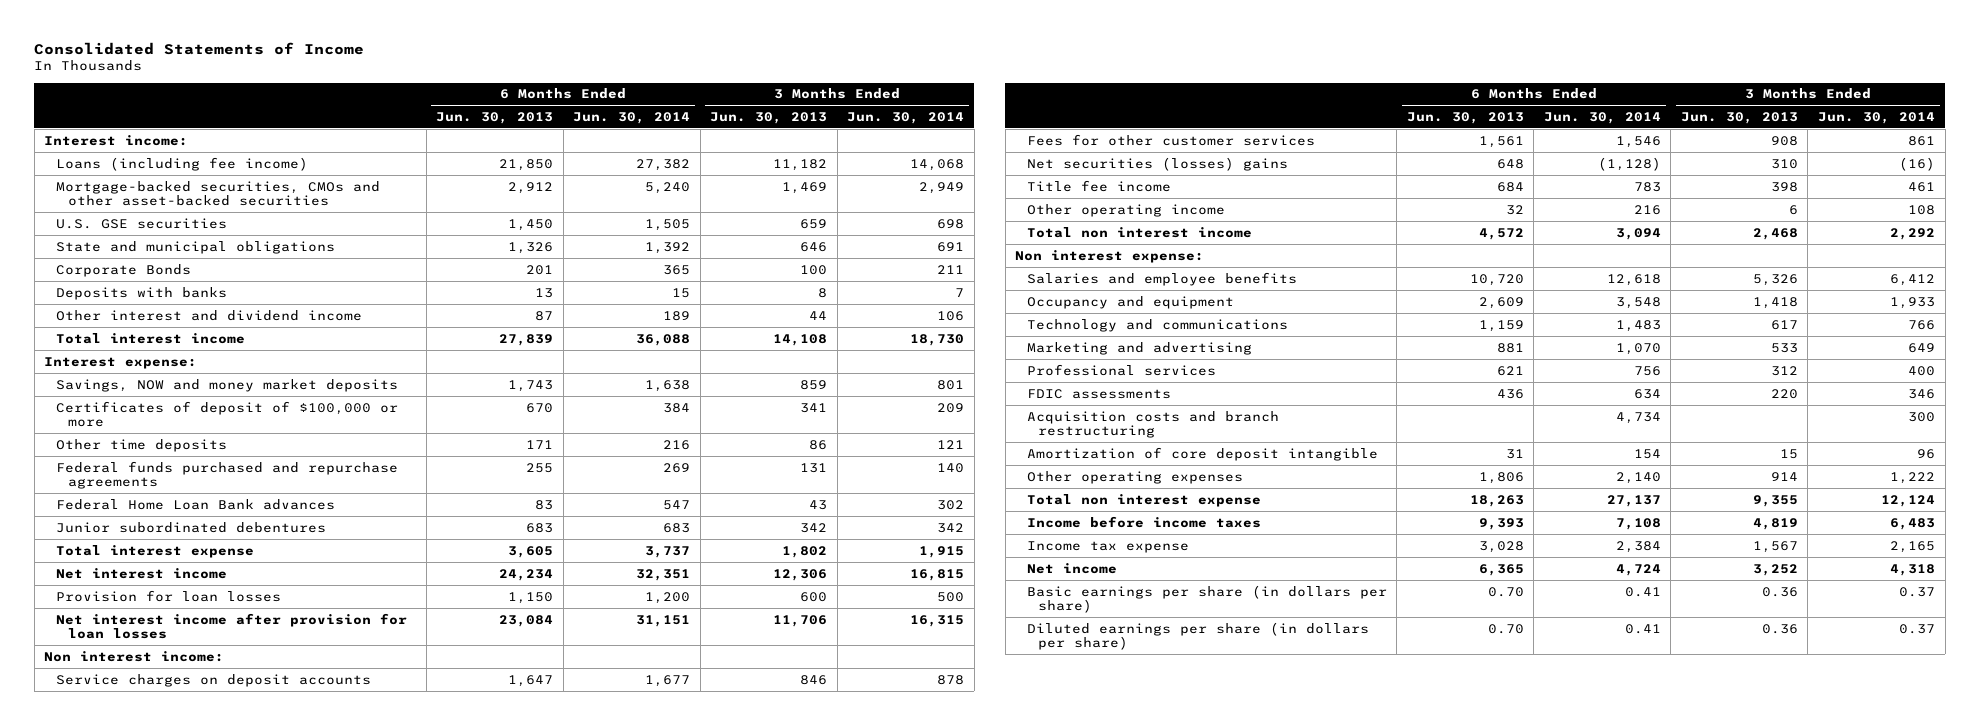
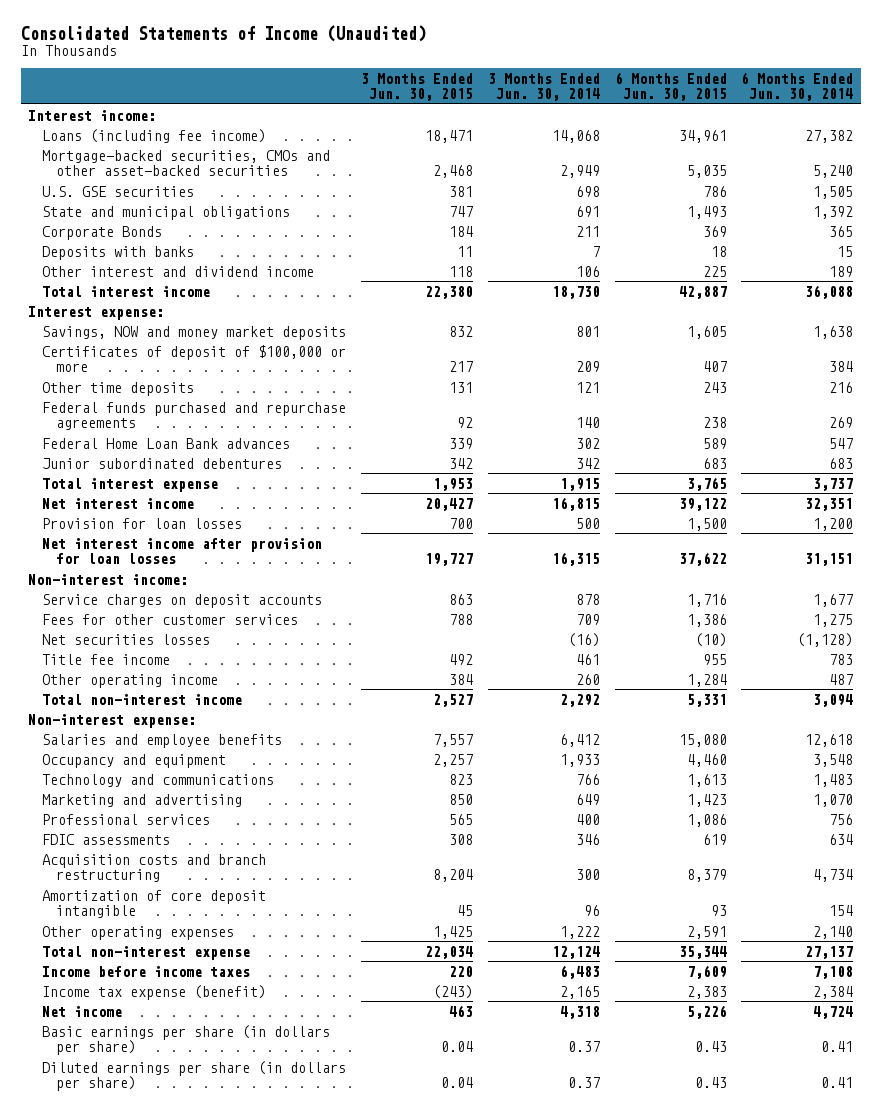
[34,41,365,55] Consolidated Statements of Income -> [21,24,427,42] Consolidated Statements of Income (Unaudited)
[436,111,554,124] Jun. 30, 2013 -> none
[710,111,828,124] Jun. 30, 2013 -> none
none -> [361,73,474,102] 3 Months Ended Jun. 30, 2015
none -> [614,72,727,102] 6 Months Ended Jun. 30, 2015
[44,650,225,662] Non interest income: -> [28,573,189,585] Non-interest income:
[1615,135,1661,148] 1,546 -> [813,613,854,627] 1,275
[1907,135,1935,146] 861 -> [575,613,600,625] 709
[1026,156,1288,171] Net securities (losses) gains -> [42,633,211,645] Net securities losses
[1633,204,1661,215] 216 -> [829,673,854,685] 487
[1907,204,1935,215] 108 -> [575,673,600,685] 260
[1026,226,1252,238] Total non interest income -> [42,693,243,705] Total non-interest income
[1015,249,1205,263] Non interest expense: -> [28,713,197,728] Non-interest expense:
[1026,493,1261,507] Total non interest expense -> [42,945,251,960] Total non-interest expense
[1026,540,1189,553] Income tax expense -> [42,984,267,1000] Income tax expense (benefit)

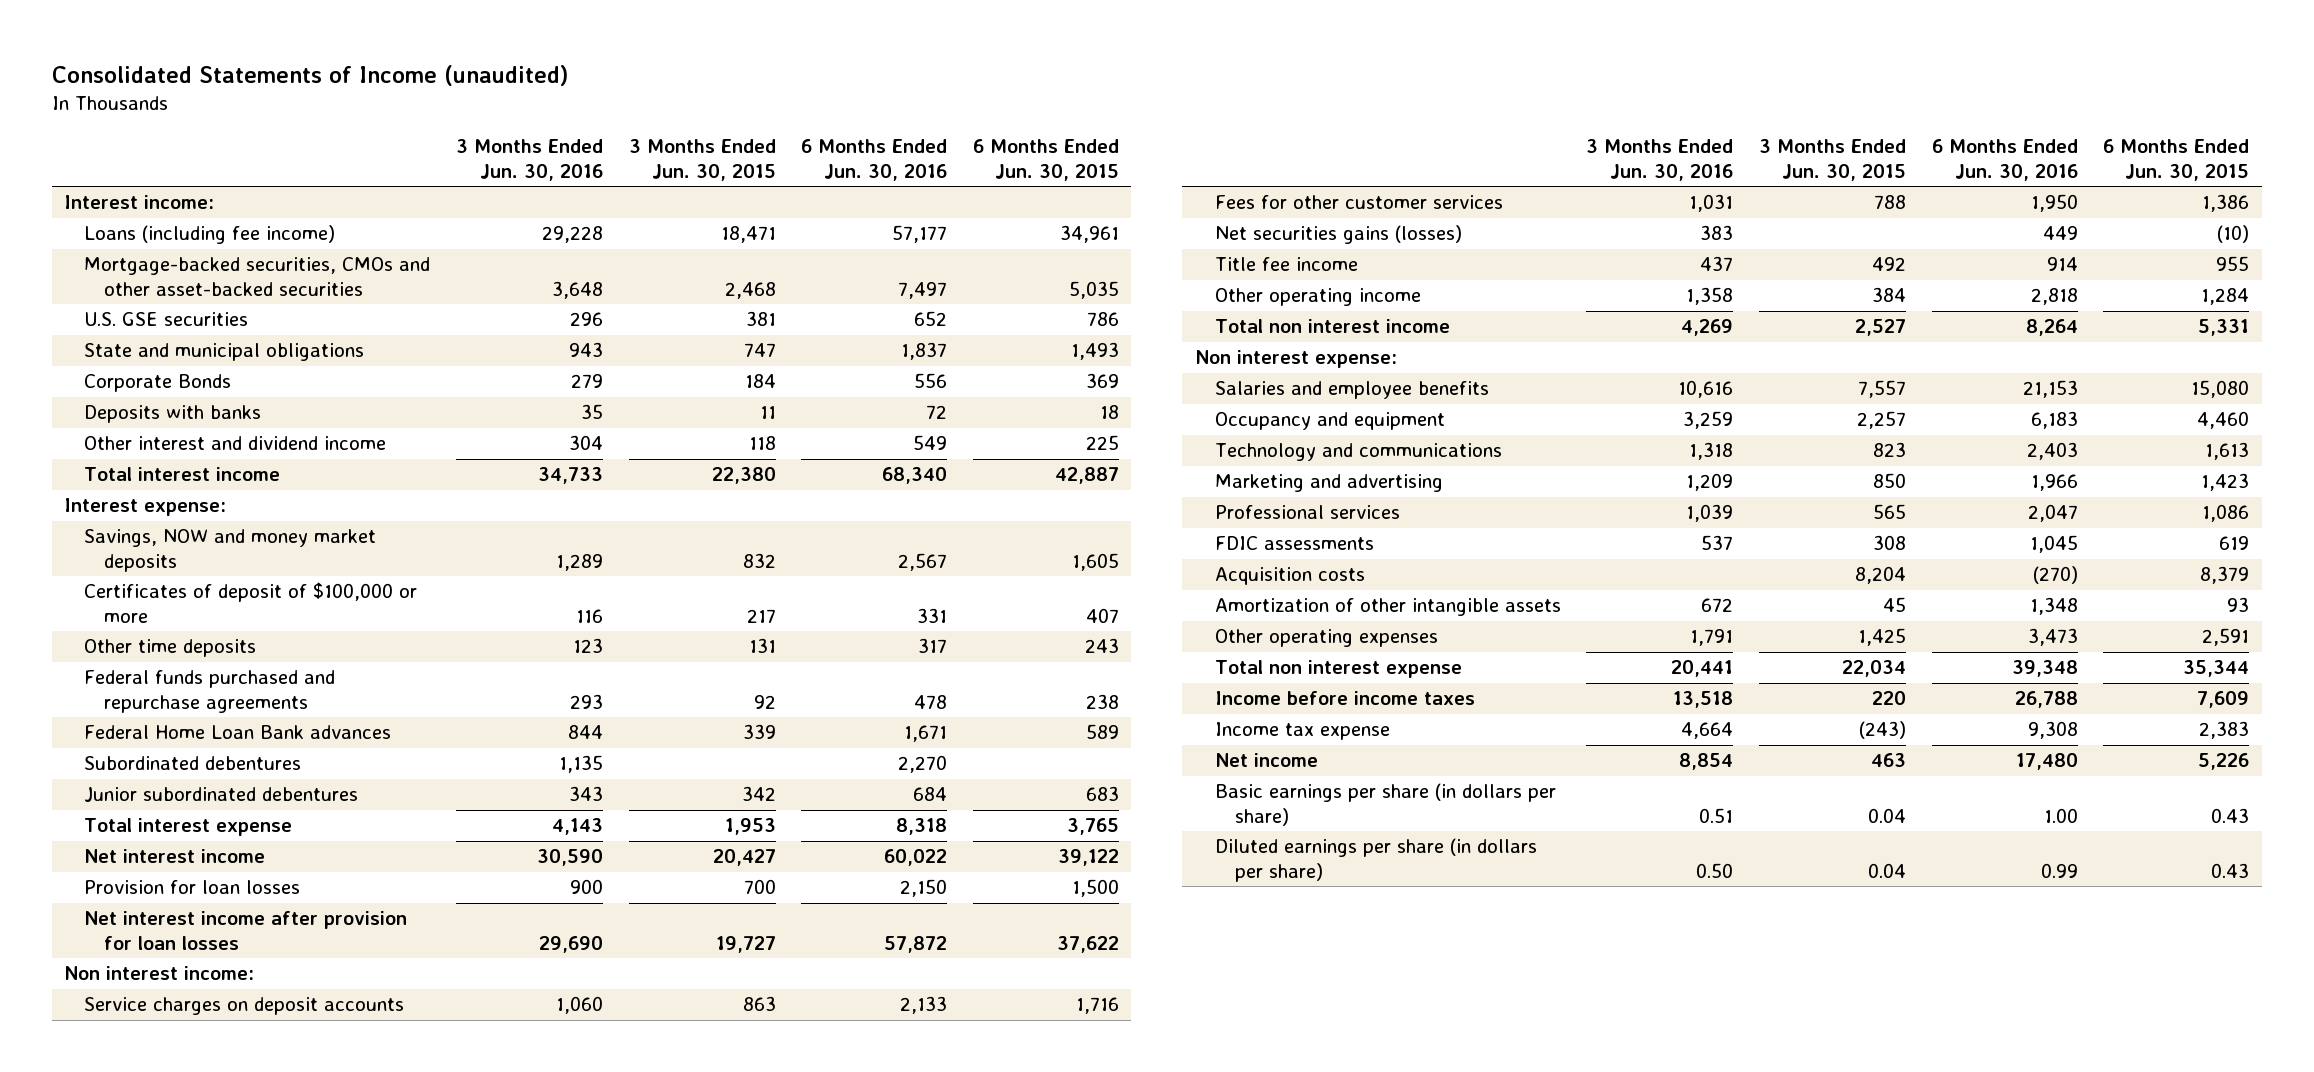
[21,24,427,42] Consolidated Statements of Income (Unaudited) -> [51,65,568,87] Consolidated Statements of Income (unaudited)
[487,73,600,102] 3 Months Ended Jun. 30, 2014 -> none
[741,72,854,102] 6 Months Ended Jun. 30, 2014 -> none
none -> [455,139,603,181] 3 Months Ended Jun. 30, 2016
none -> [801,139,948,181] 6 Months Ended Jun. 30, 2016
none -> [84,756,302,771] Subordinated debentures
[28,573,189,585] Non-interest income: -> [64,966,255,981] Non interest income:
[42,633,211,645] Net securities losses -> [1214,225,1462,245] Net securities gains (losses)
[42,693,243,705] Total non-interest income -> [1214,319,1450,334] Total non interest income
[28,713,197,728] Non-interest expense: -> [1194,350,1397,369] Non interest expense:
[42,853,267,882] Acquisition costs and branch restructuring -> [1214,567,1365,586] Acquisition costs
[42,889,267,918] Amortization of core deposit intangible -> [1214,598,1561,617] Amortization of other intangible assets
[42,945,251,960] Total non-interest expense -> [1214,660,1462,679] Total non interest expense
[42,984,267,1000] Income tax expense (benefit) -> [1214,722,1390,741] Income tax expense

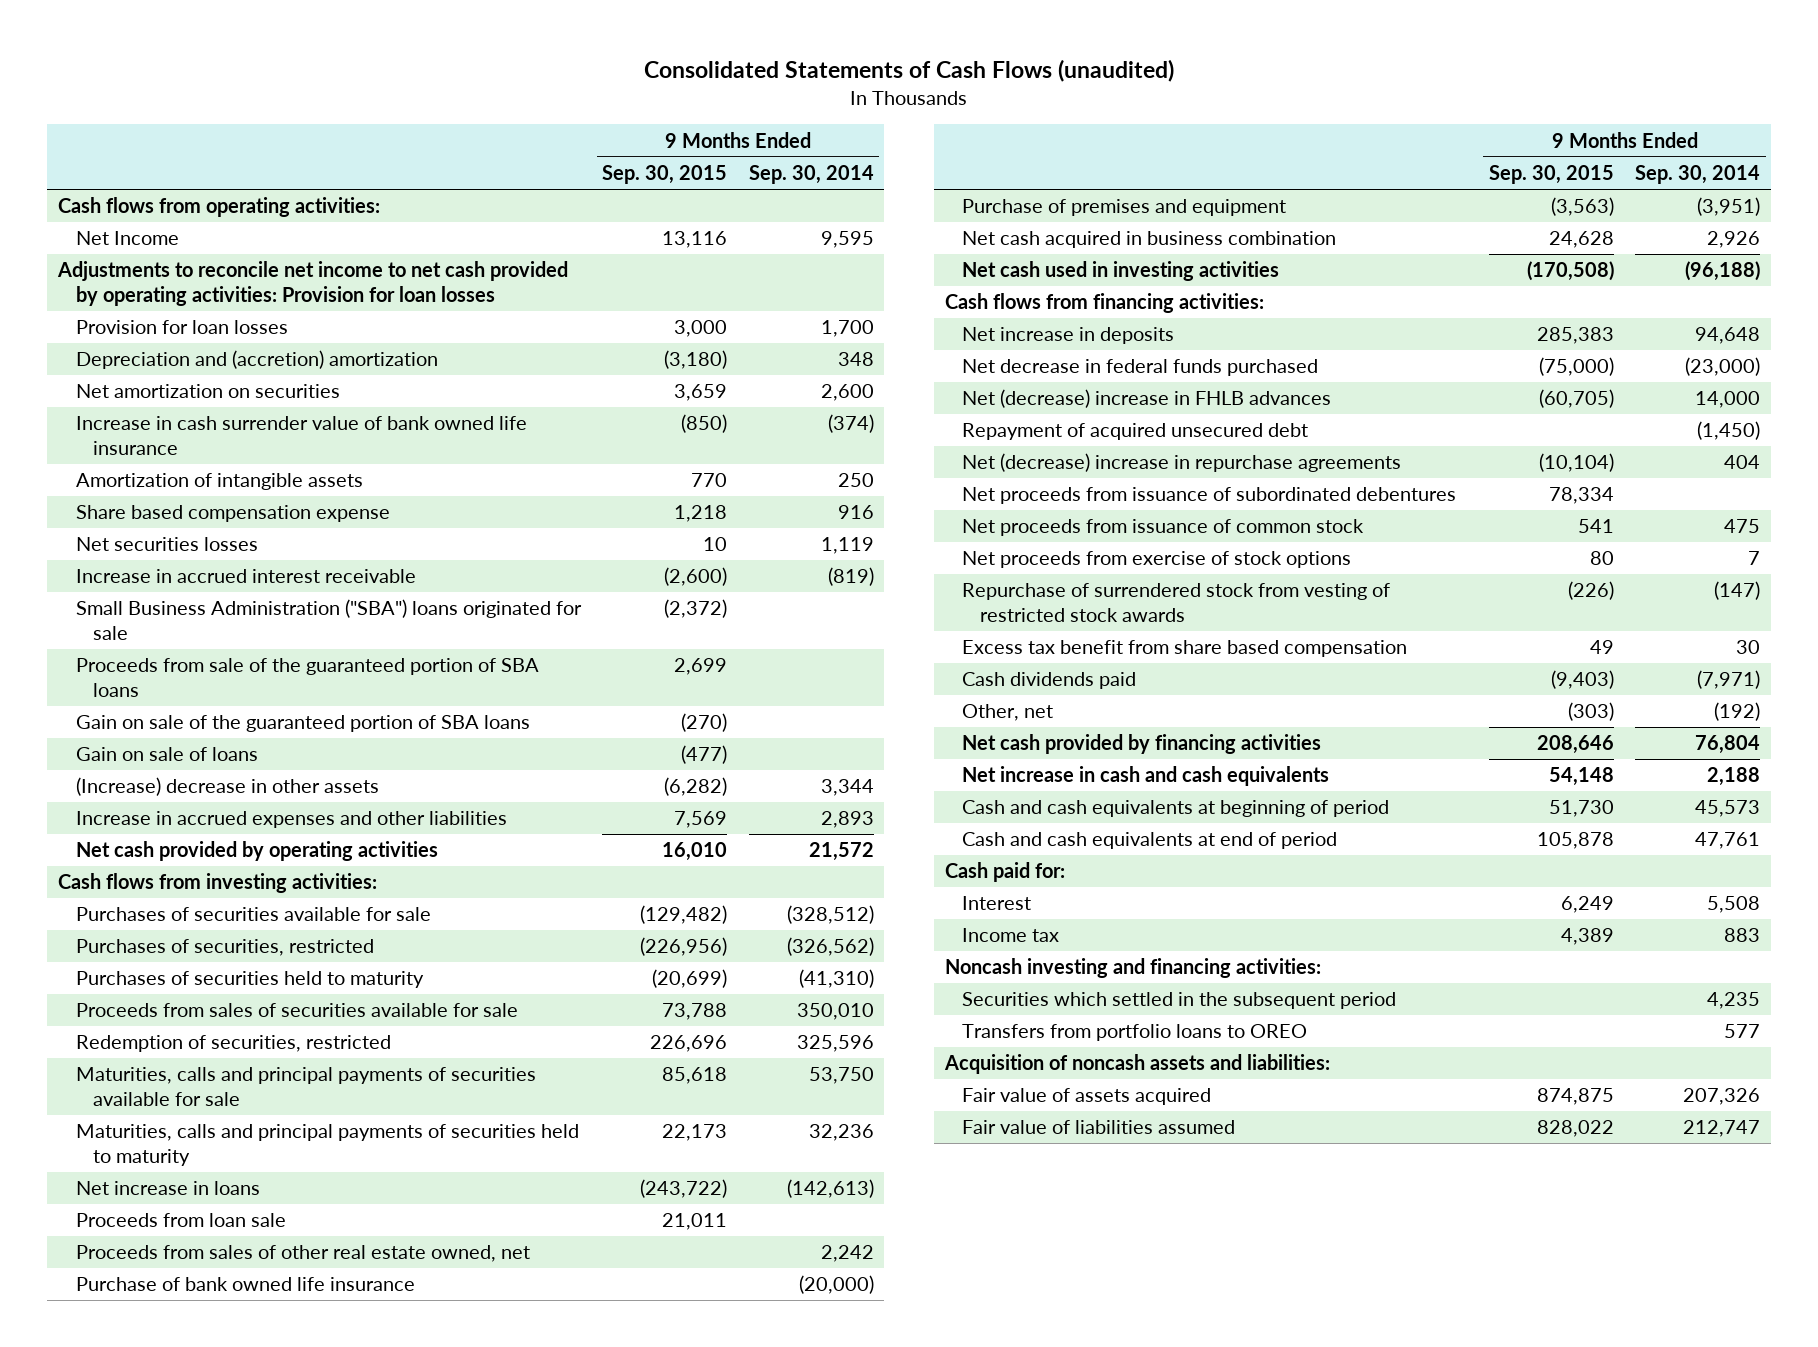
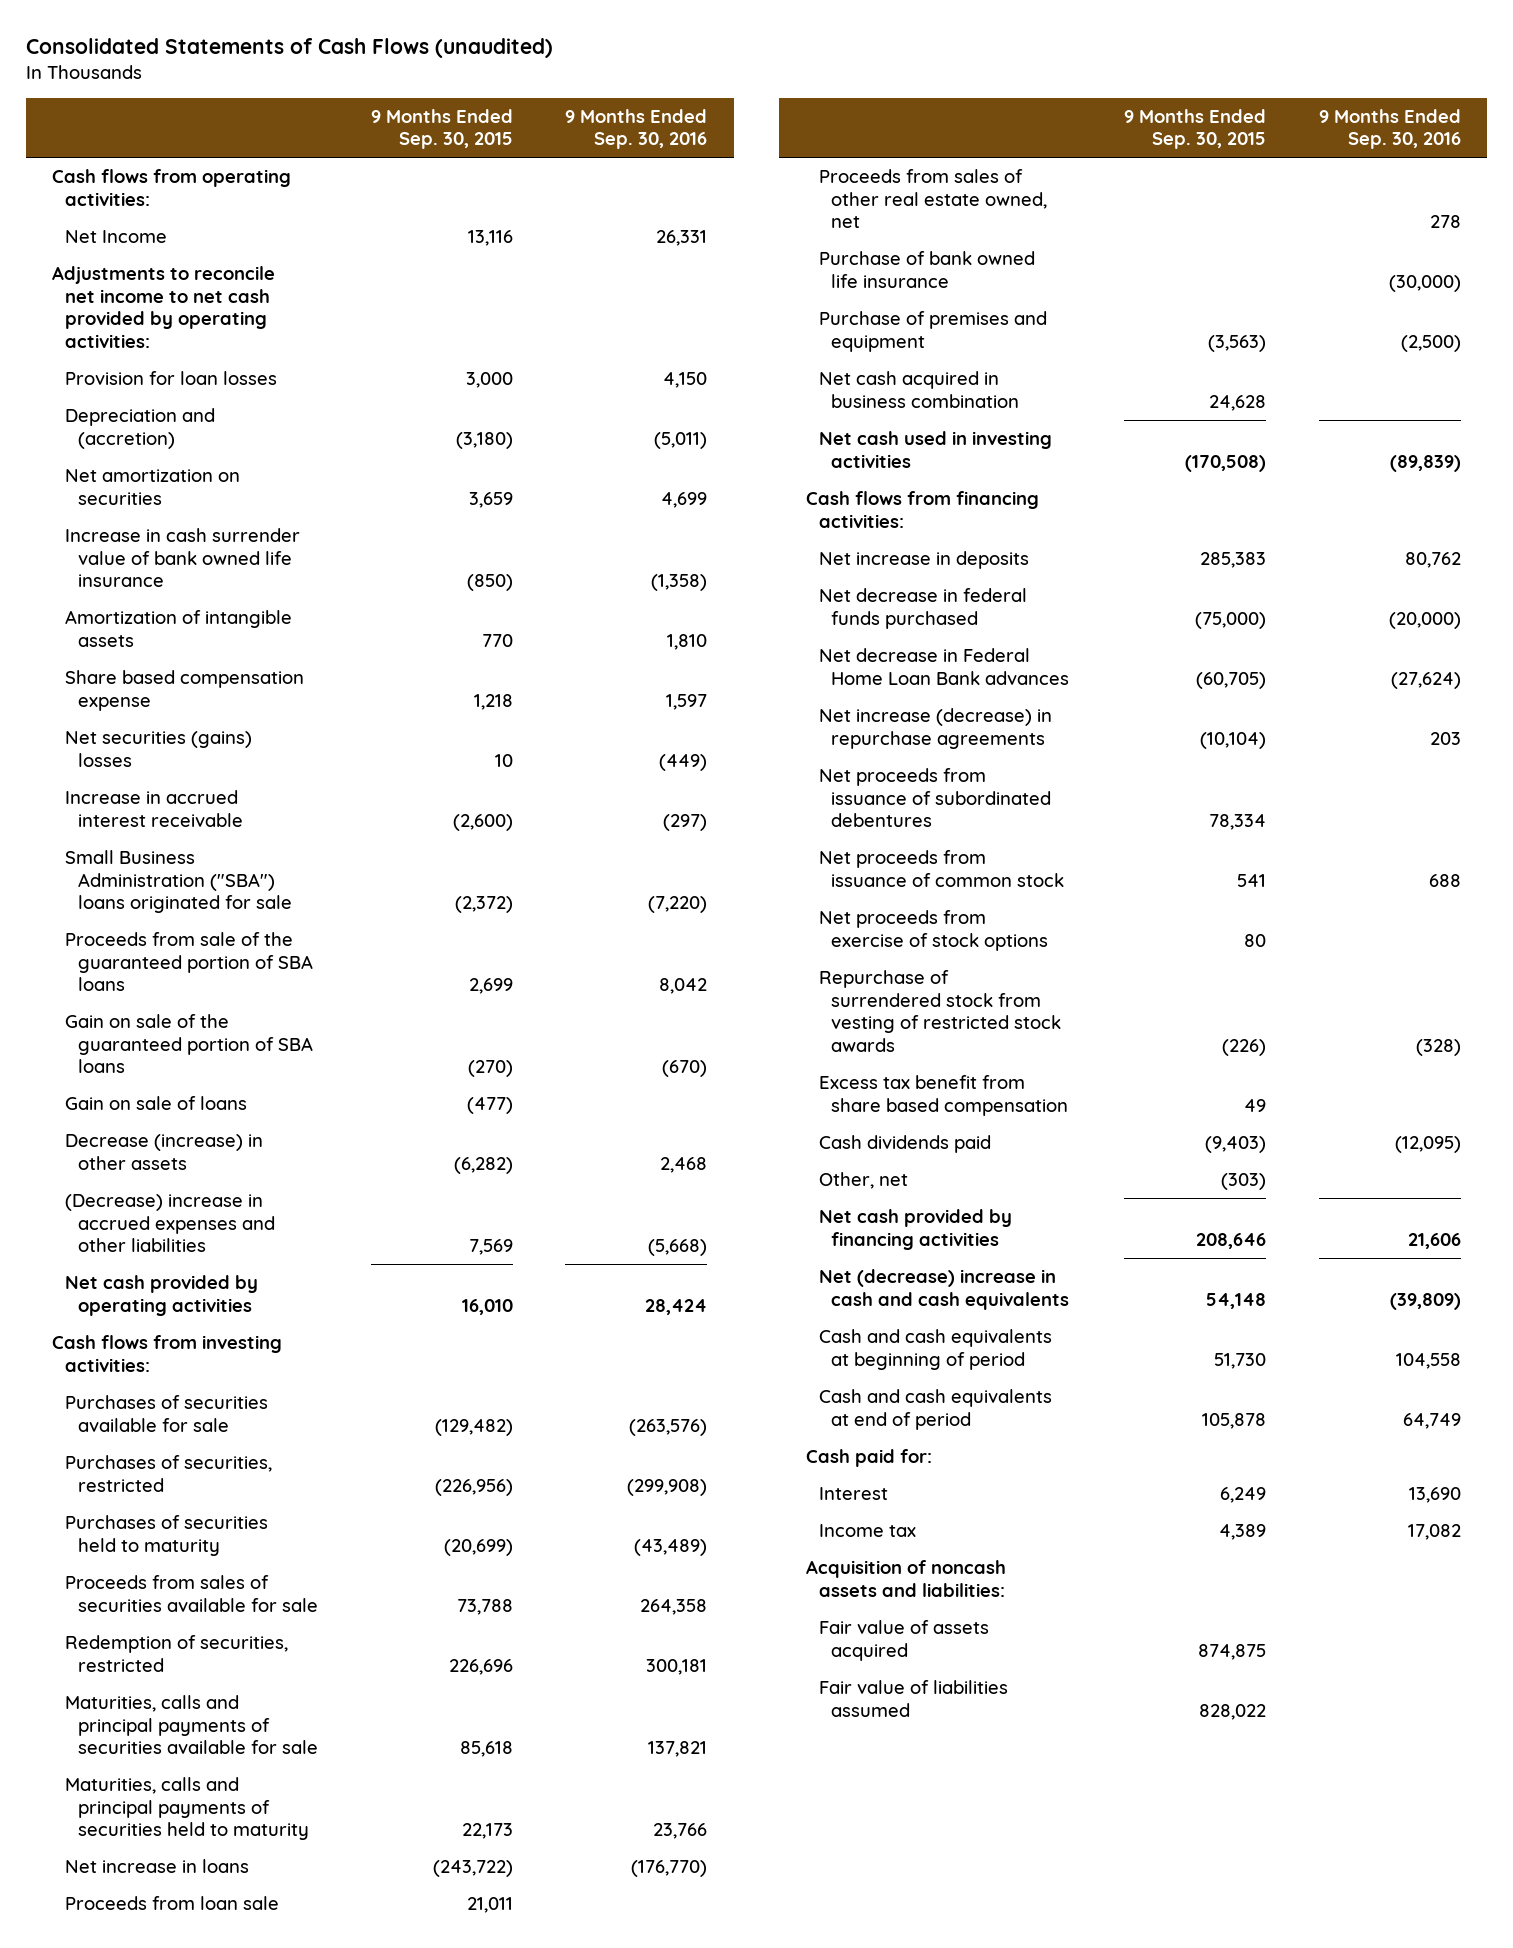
[748,165,874,185] Sep. 30, 2014 -> none
none -> [565,108,708,150] 9 Months Ended Sep. 30, 2016
[56,261,568,306] Adjustments to reconcile net income to net cash provided by operating activities: Provision for loan losses -> [52,266,276,348] Adjustments to reconcile net income to net cash provided by operating activities:
[75,350,438,370] Depreciation and (accretion) amortization -> [65,408,216,449] Depreciation and (accretion)
[75,537,258,552] Net securities losses -> [65,731,253,767] Net securities (gains) losses
[75,777,379,797] (Increase) decrease in other assets -> [65,1134,264,1170] Decrease (increase) in other assets
[75,811,507,829] Increase in accrued expenses and other liabilities -> [65,1194,276,1253] (Decrease) increase in accrued expenses and other liabilities
[962,423,1309,441] Repayment of acquired unsecured debt -> none
[962,389,1332,409] Net (decrease) increase in FHLB advances -> [818,648,1070,685] Net decrease in Federal Home Loan Bank advances
[962,453,1402,473] Net (decrease) increase in repurchase agreements -> [818,708,1052,749] Net increase (decrease) in repurchase agreements
[962,766,1330,787] Net increase in cash and cash equivalents -> [818,1269,1070,1310] Net (decrease) increase in cash and cash equivalents
[944,958,1321,979] Noncash investing and financing activities: -> none
[962,992,1397,1010] Securities which settled in the subsequent period -> none
[962,1024,1308,1042] Transfers from portfolio loans to OREO -> none

